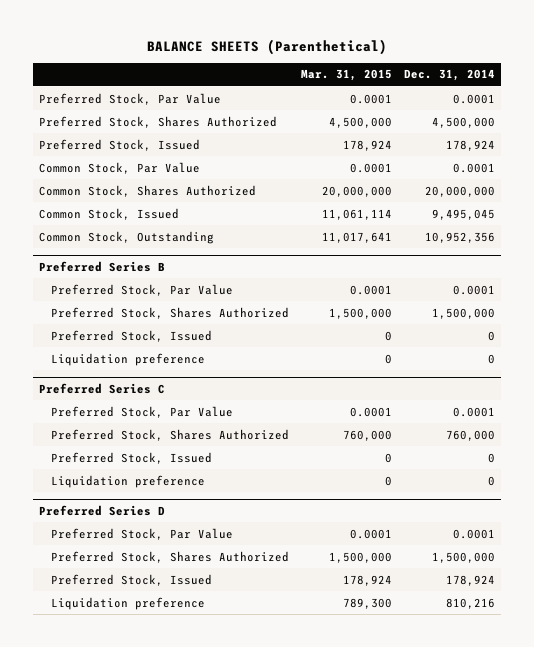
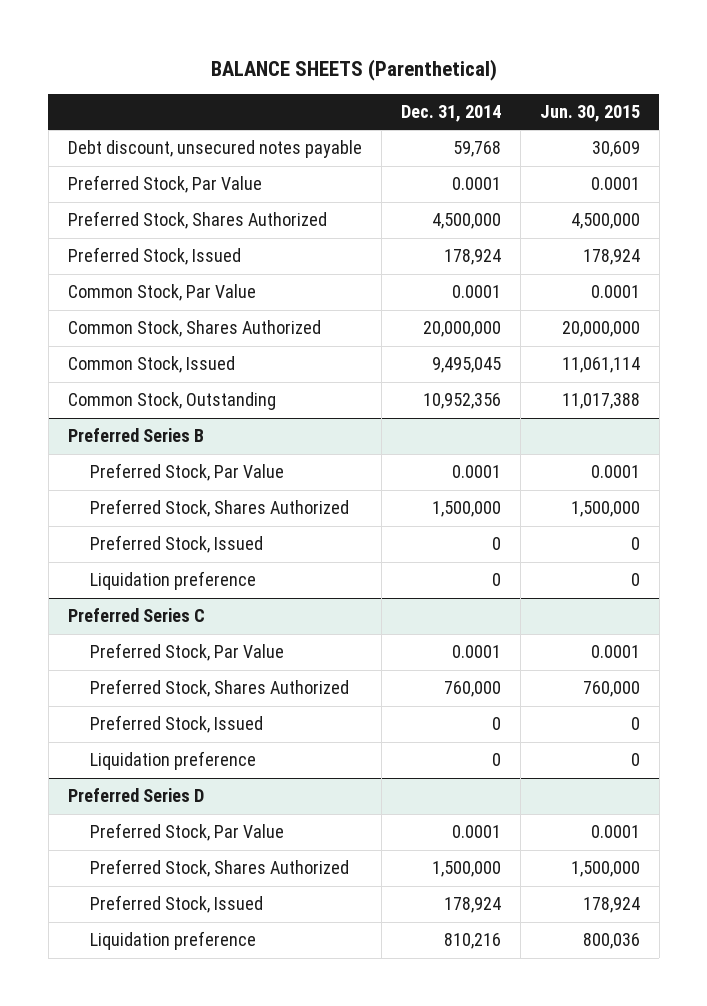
[300,69,392,82] Mar. 31, 2015 -> none
none -> [539,104,640,122] Jun. 30, 2015
none -> [67,140,362,159] Debt discount, unsecured notes payable

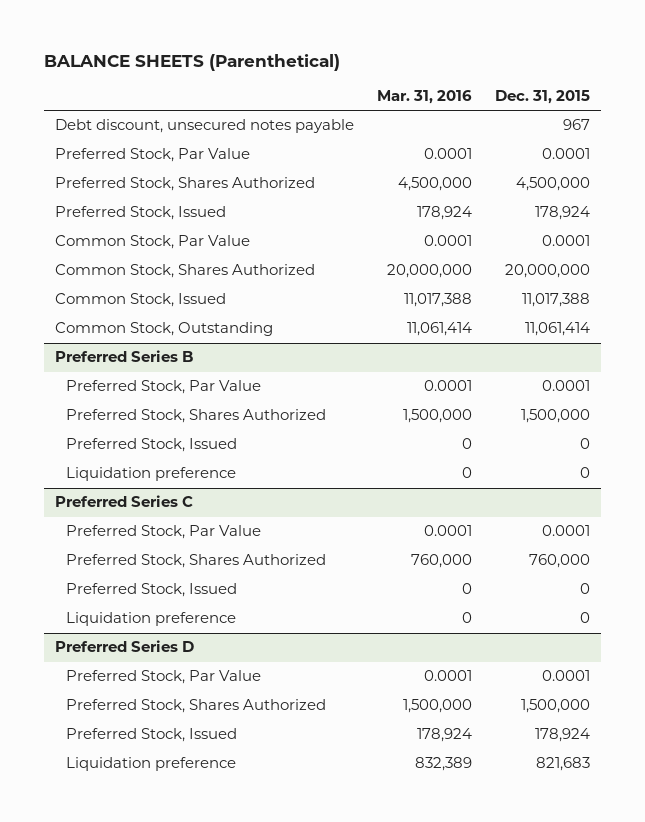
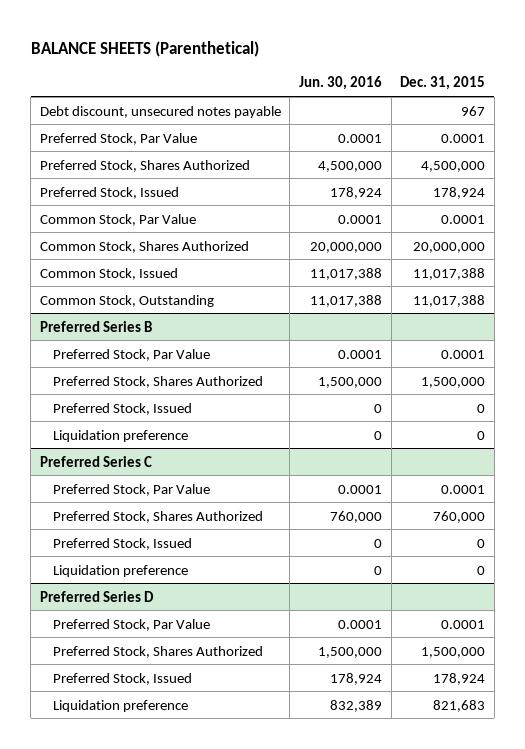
[377,90,473,105] Mar. 31, 2016 -> none
none -> [299,76,383,91] Jun. 30, 2016
[524,322,590,337] 11,061,414 -> [413,294,486,307] 11,017,388

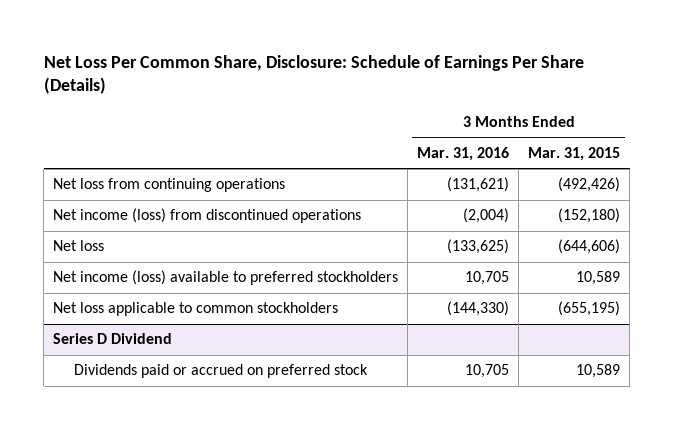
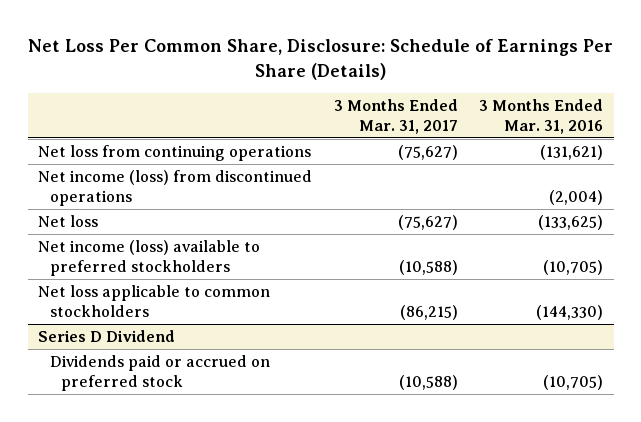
[528,146,621,161] Mar. 31, 2015 -> none
none -> [333,98,458,134] 3 Months Ended Mar. 31, 2017
[465,271,510,286] 10,705 -> [543,260,604,276] (10,705)
[465,364,510,379] 10,705 -> [543,375,604,391] (10,705)

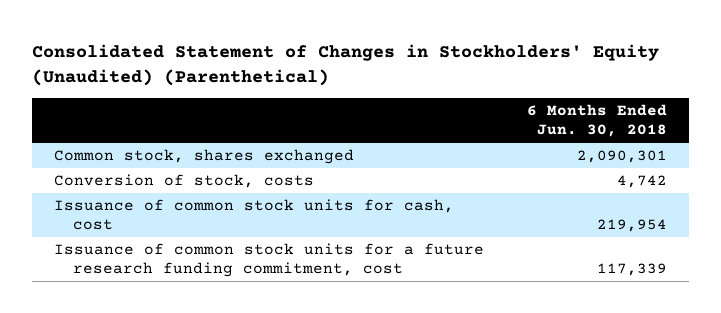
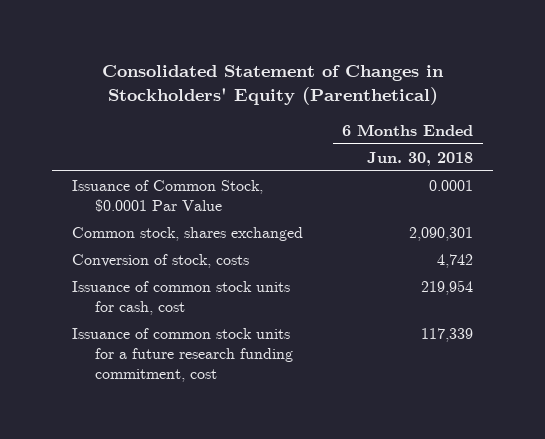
[32,44,660,87] Consolidated Statement of Changes in Stockholders' Equity (Unaudited) (Parenthetical) -> [101,64,444,106] Consolidated Statement of Changes in Stockholders' Equity (Parenthetical)
none -> [72,179,264,212] Issuance of Common Stock, $0.0001 Par Value

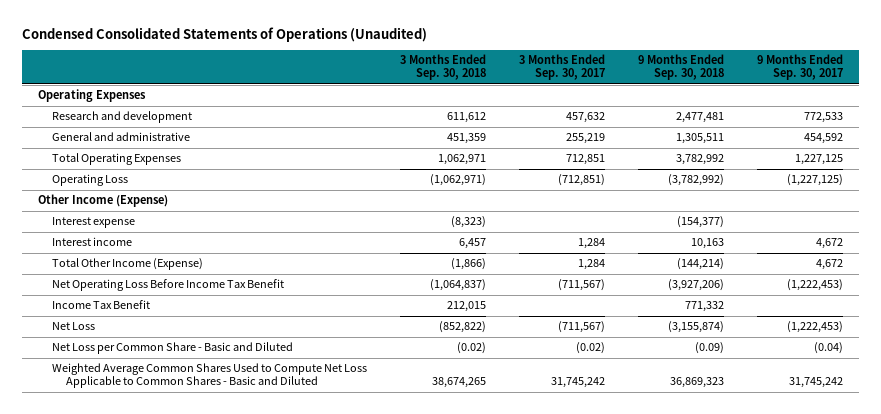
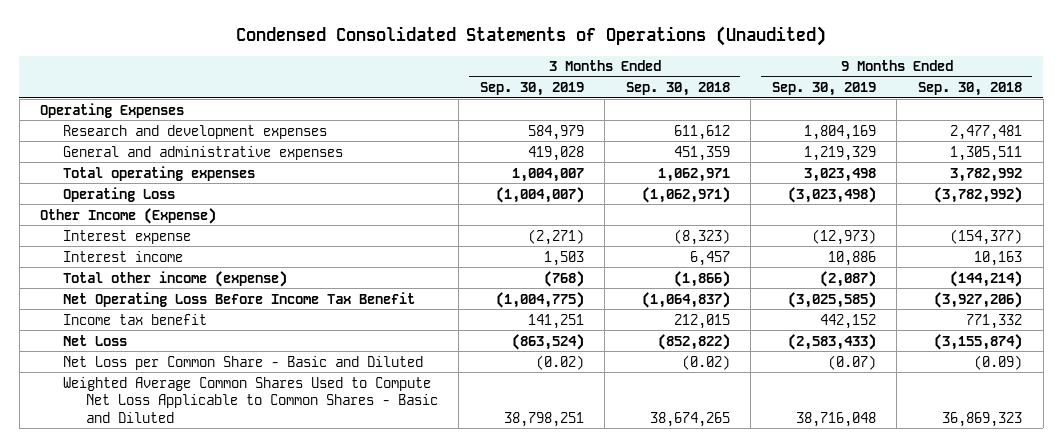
[518,54,605,81] 3 Months Ended Sep. 30, 2017 -> none
[756,54,843,81] 9 Months Ended Sep. 30, 2017 -> none
none -> [479,82,584,97] Sep. 30, 2019
none -> [771,82,876,97] Sep. 30, 2019
[51,111,192,124] Research and development -> [63,124,328,139] Research and development expenses
[51,132,190,142] General and administrative -> [63,145,344,160] General and administrative expenses
[51,153,181,166] Total Operating Expenses -> [63,165,256,181] Total operating expenses
[51,258,203,271] Total Other Income (Expense) -> [63,270,288,287] Total other income (expense)
[51,300,150,310] Income Tax Benefit -> [63,313,208,325] Income tax benefit

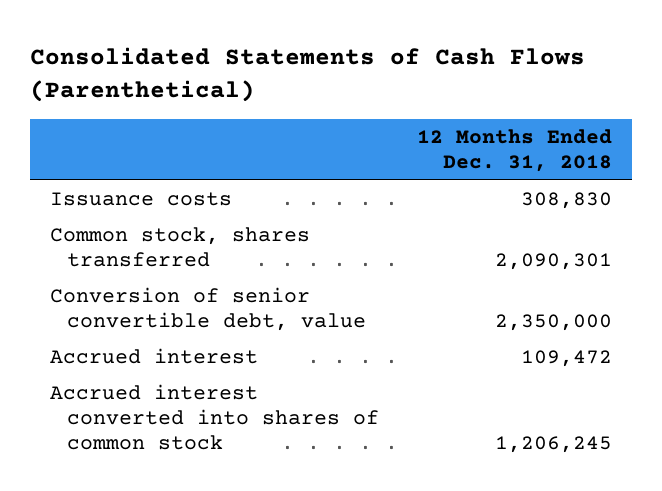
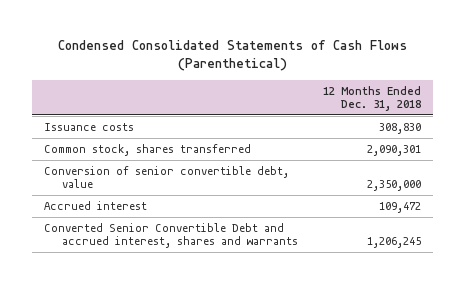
[30,46,586,103] Consolidated Statements of Cash Flows (Parenthetical) -> [57,39,407,72] Condensed Consolidated Statements of Cash Flows (Parenthetical)
[49,384,379,451] Accrued interest converted into shares of common stock -> [44,222,299,249] Converted Senior Convertible Debt and accrued interest, shares and warrants

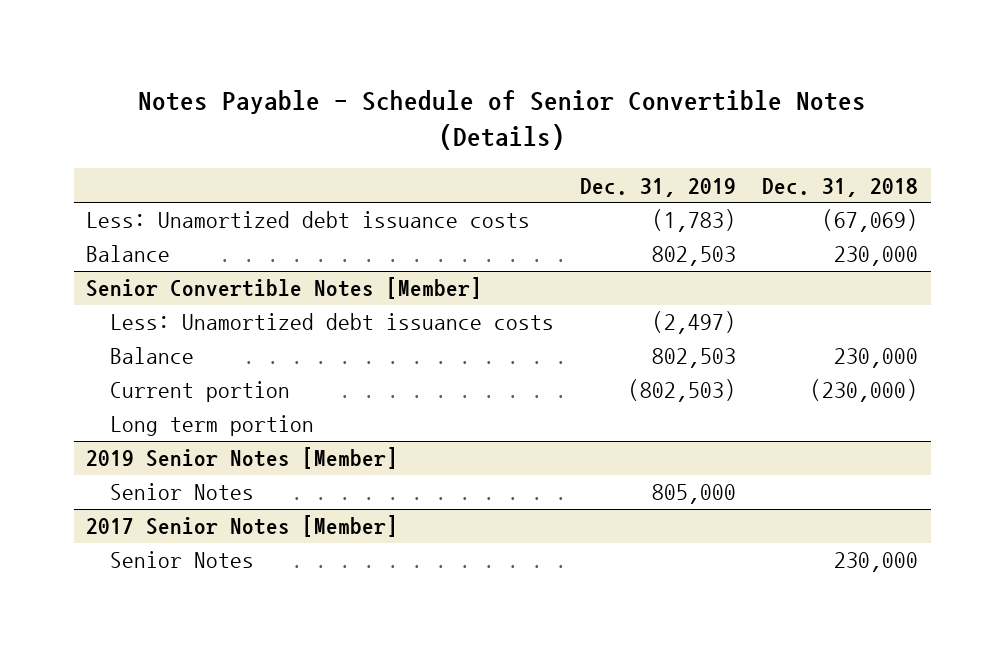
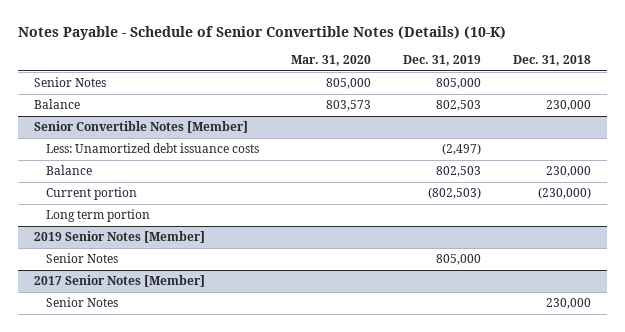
[138,90,867,151] Notes Payable - Schedule of Senior Convertible Notes (Details) -> [17,25,506,40] Notes Payable - Schedule of Senior Convertible Notes (Details) (10-K)
none -> [290,55,371,67] Mar. 31, 2020
[86,211,531,229] Less: Unamortized debt issuance costs -> none
none -> [33,77,106,88] Senior Notes

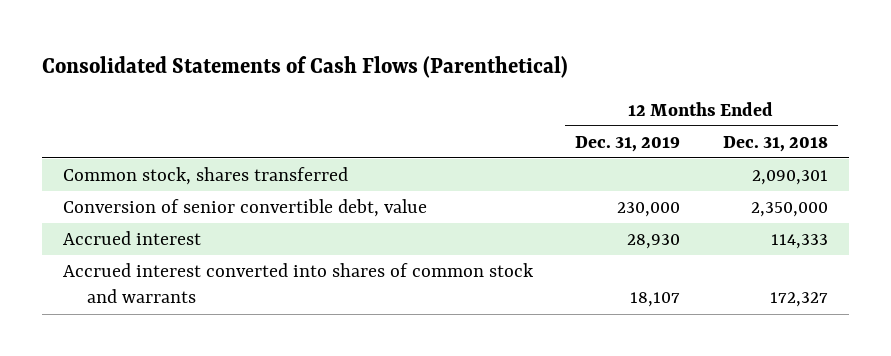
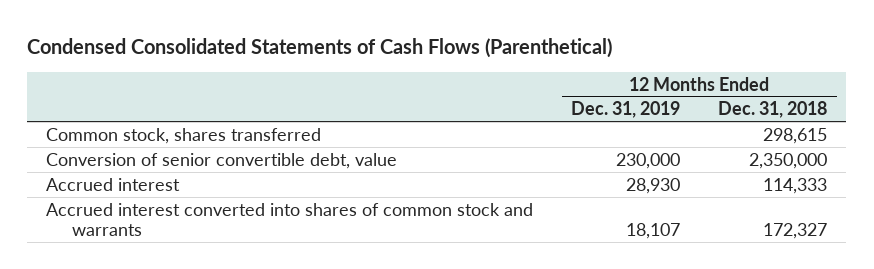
[41,56,568,79] Consolidated Statements of Cash Flows (Parenthetical) -> [27,38,613,59] Condensed Consolidated Statements of Cash Flows (Parenthetical)
[751,169,828,185] 2,090,301 -> [763,127,828,144] 298,615

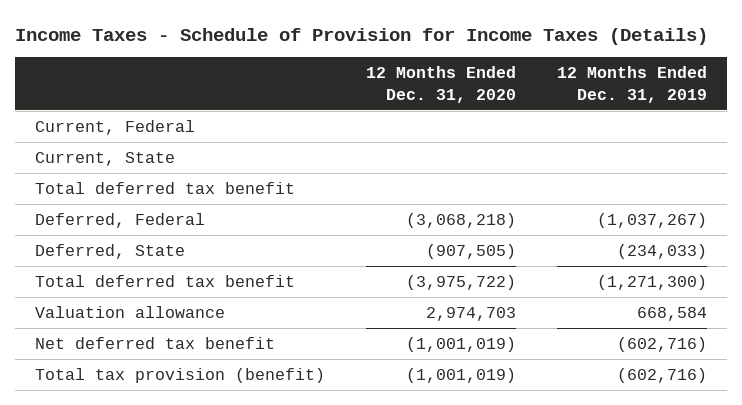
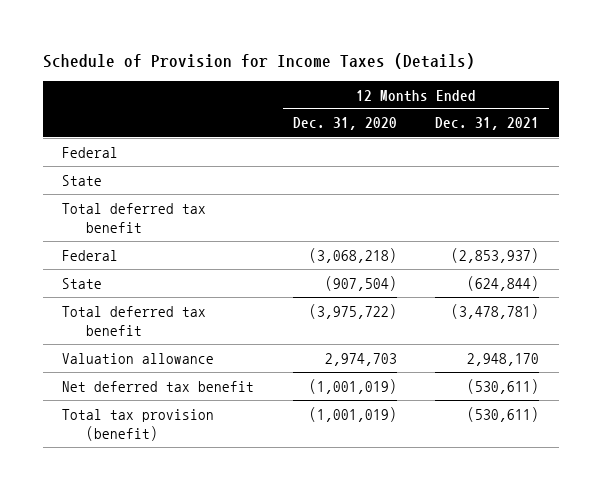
[14,27,708,45] Income Taxes - Schedule of Provision for Income Taxes (Details) -> [43,53,476,70] Schedule of Provision for Income Taxes (Details)
[556,66,707,103] 12 Months Ended Dec. 31, 2019 -> none
none -> [435,117,540,131] Dec. 31, 2021
[35,119,196,135] Current, Federal -> [62,146,119,158] Federal
[35,151,176,166] Current, State -> [62,174,103,186] State
[35,212,206,228] Deferred, Federal -> [62,249,119,261] Federal
[35,243,186,259] Deferred, State -> [62,277,103,289] State
[426,243,517,259] (907,505) -> [324,275,397,291] (907,504)

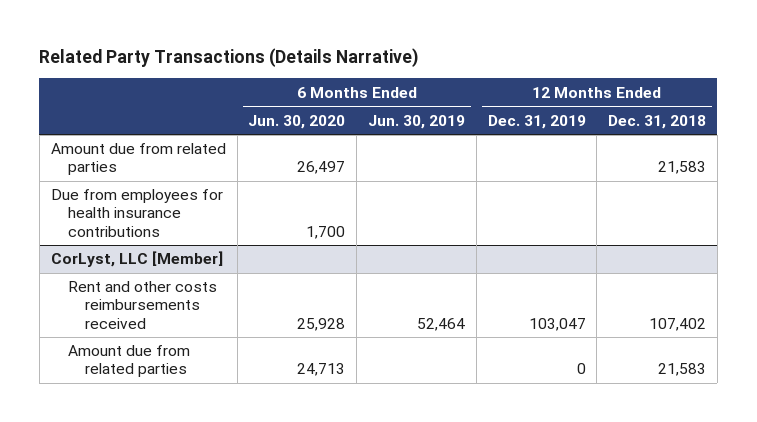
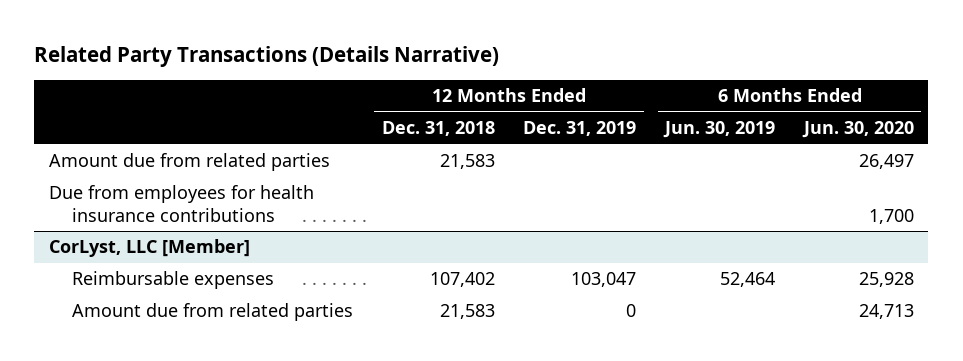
[67,281,217,329] Rent and other costs reimbursements received -> [71,271,274,290] Reimbursable expenses

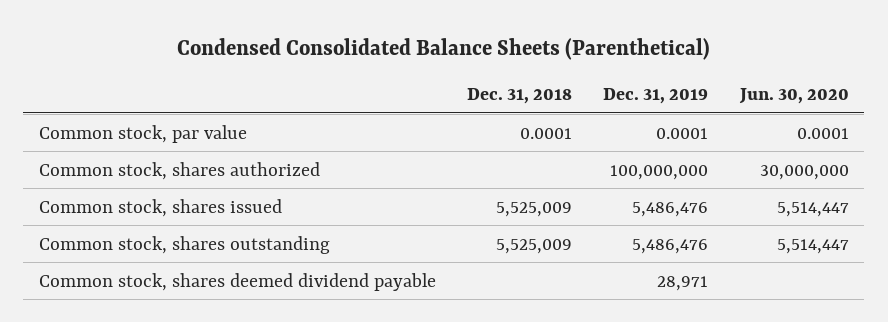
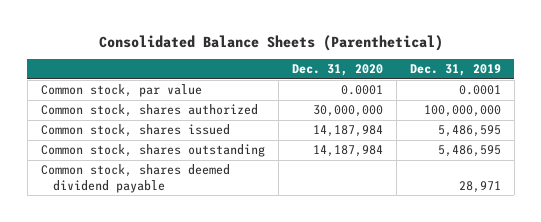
[176,38,710,61] Condensed Consolidated Balance Sheets (Parenthetical) -> [98,34,443,51] Consolidated Balance Sheets (Parenthetical)
[467,88,573,105] Dec. 31, 2018 -> none
[738,88,849,105] Jun. 30, 2020 -> none
none -> [291,64,383,77] Dec. 31, 2020
[632,201,709,217] 5,486,476 -> [437,125,501,138] 5,486,595
[632,238,709,254] 5,486,476 -> [437,145,501,158] 5,486,595

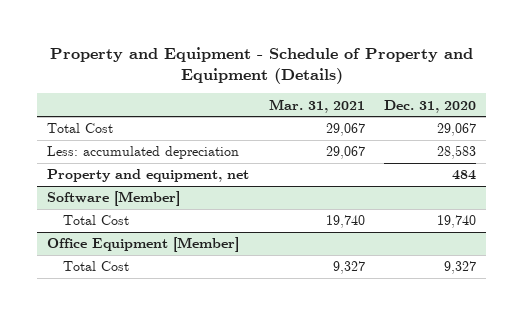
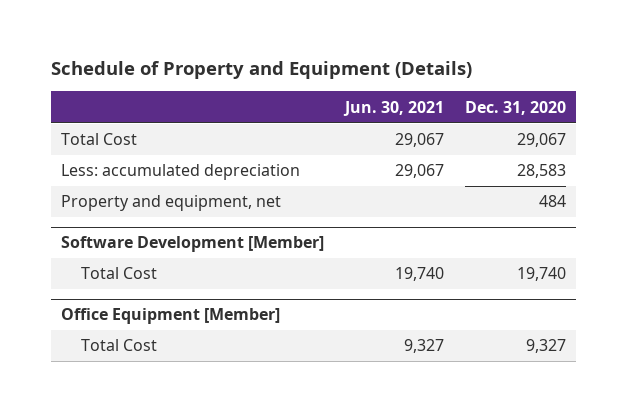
[49,46,473,84] Property and Equipment - Schedule of Property and Equipment (Details) -> [50,61,472,80] Schedule of Property and Equipment (Details)
[268,98,365,113] Mar. 31, 2021 -> none
none -> [342,100,444,116] Jun. 30, 2021
[47,191,181,207] Software [Member] -> [61,236,325,253] Software Development [Member]

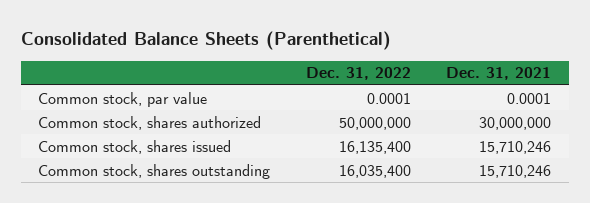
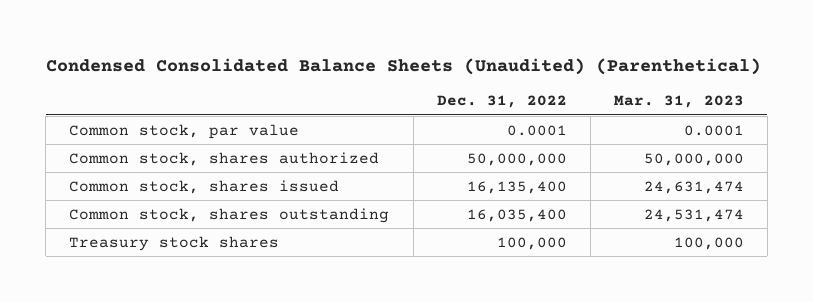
[20,31,391,51] Consolidated Balance Sheets (Parenthetical) -> [45,57,761,75] Condensed Consolidated Balance Sheets (Unaudited) (Parenthetical)
[446,67,552,81] Dec. 31, 2021 -> none
none -> [613,95,744,109] Mar. 31, 2023
none -> [69,235,280,251] Treasury stock shares

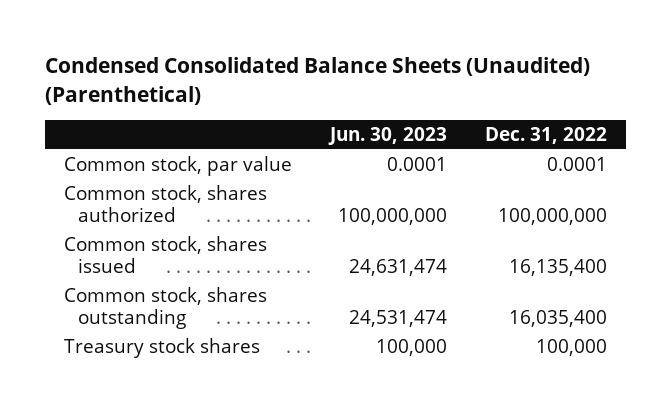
[613,95,744,109] Mar. 31, 2023 -> none
none -> [327,127,447,146] Jun. 30, 2023
[466,152,567,166] 50,000,000 -> [498,207,608,225] 100,000,000

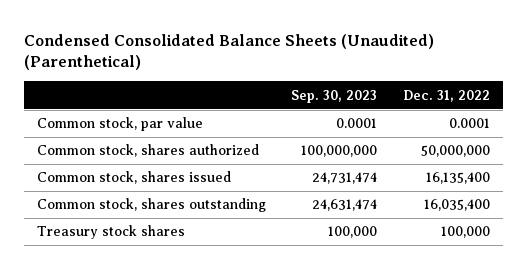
[327,127,447,146] Jun. 30, 2023 -> none
none -> [291,89,378,103] Sep. 30, 2023
[498,207,608,225] 100,000,000 -> [420,145,490,158] 50,000,000

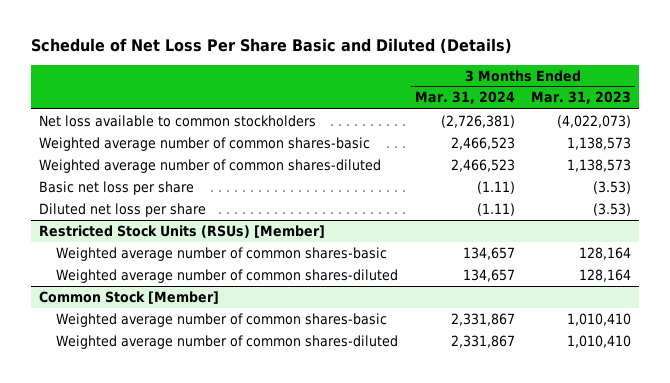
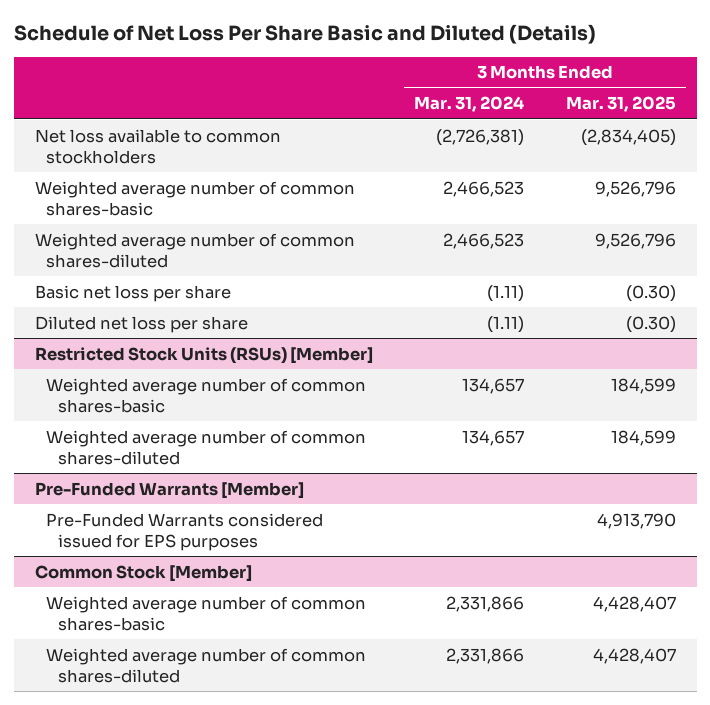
[530,91,631,105] Mar. 31, 2023 -> none
none -> [565,96,676,113] Mar. 31, 2025
none -> [34,481,304,499] Pre-Funded Warrants [Member]
none -> [46,512,324,551] Pre-Funded Warrants considered issued for EPS purposes
[450,312,515,326] 2,331,867 -> [446,595,525,612] 2,331,866
[450,334,515,348] 2,331,867 -> [446,647,525,664] 2,331,866

